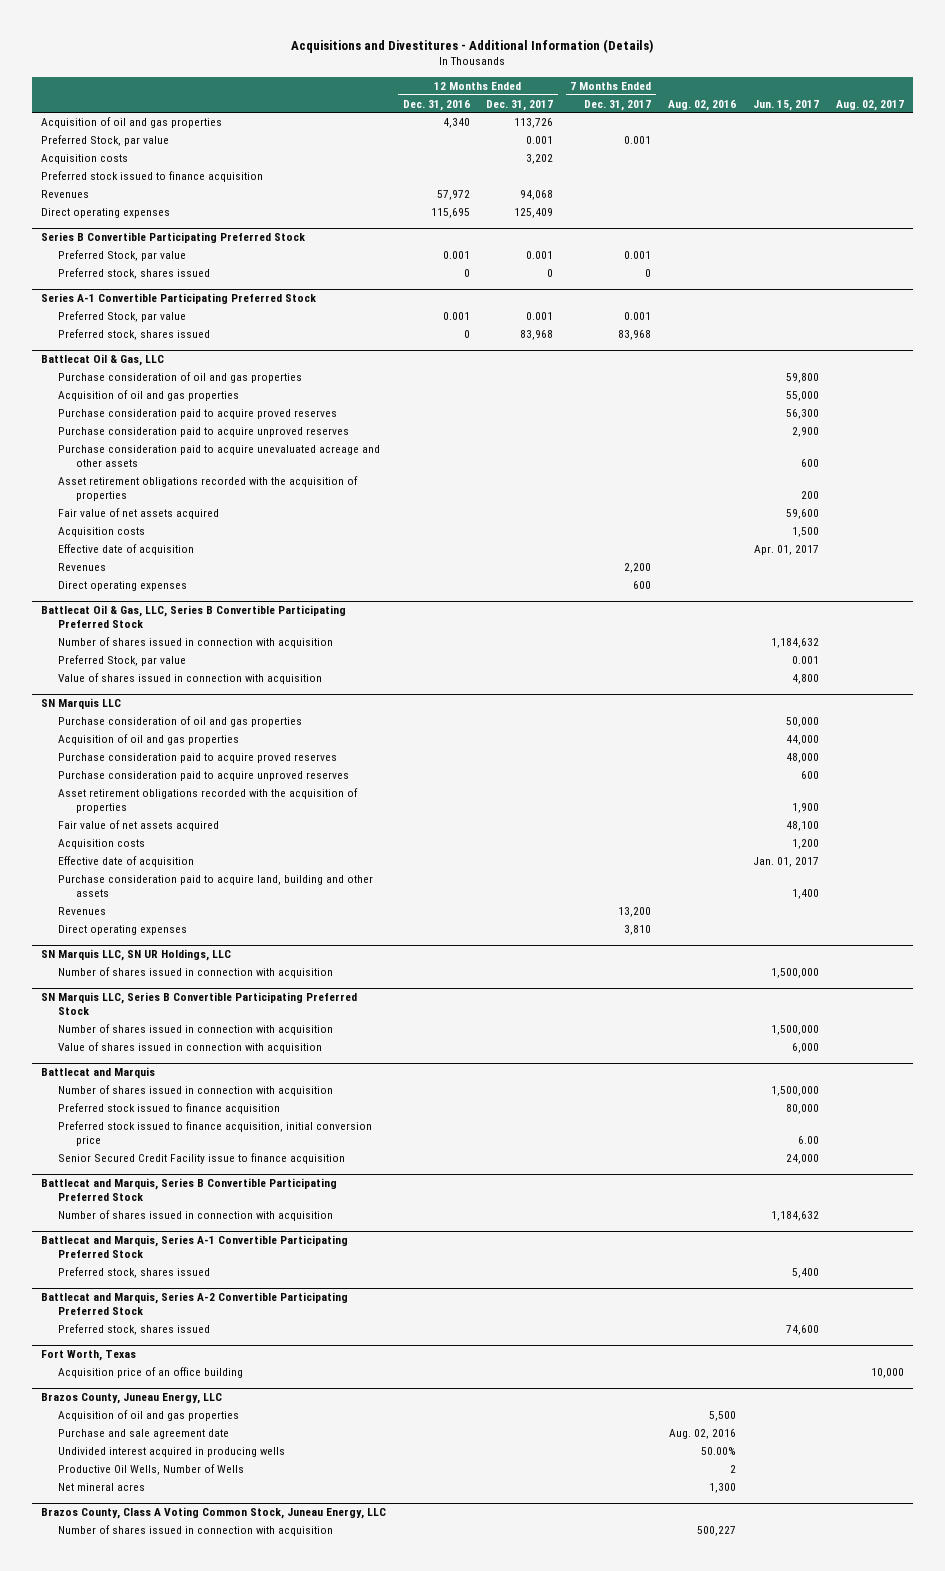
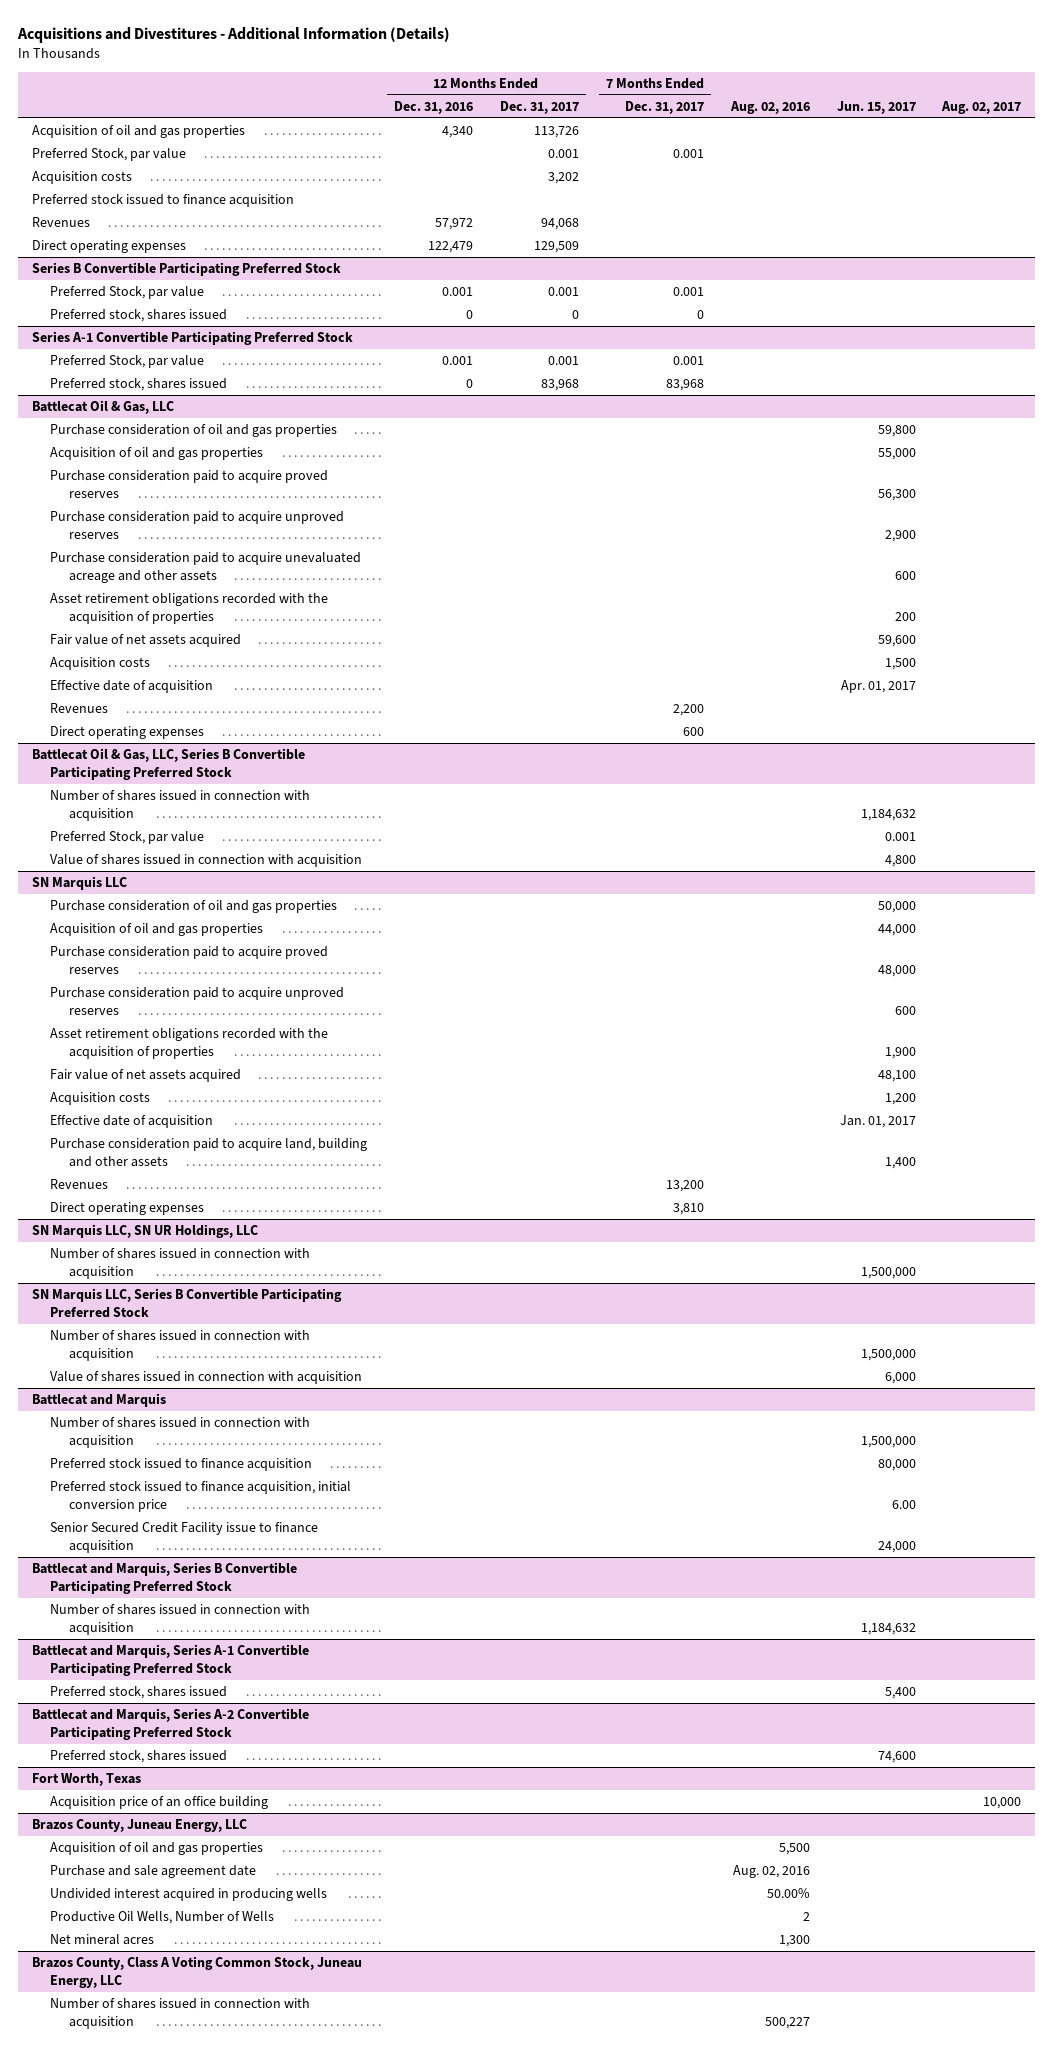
[430,207,470,218] 115,695 -> [428,241,474,254] 122,479
[514,207,554,218] 125,409 -> [533,241,579,254] 129,509

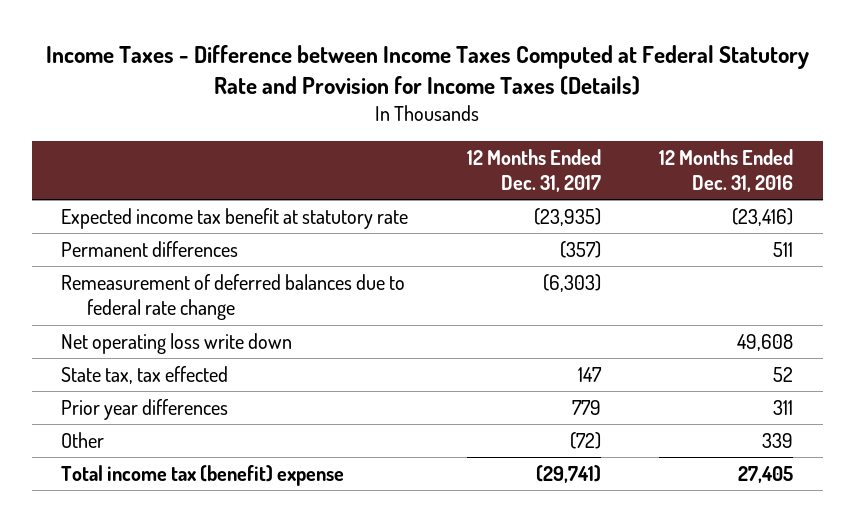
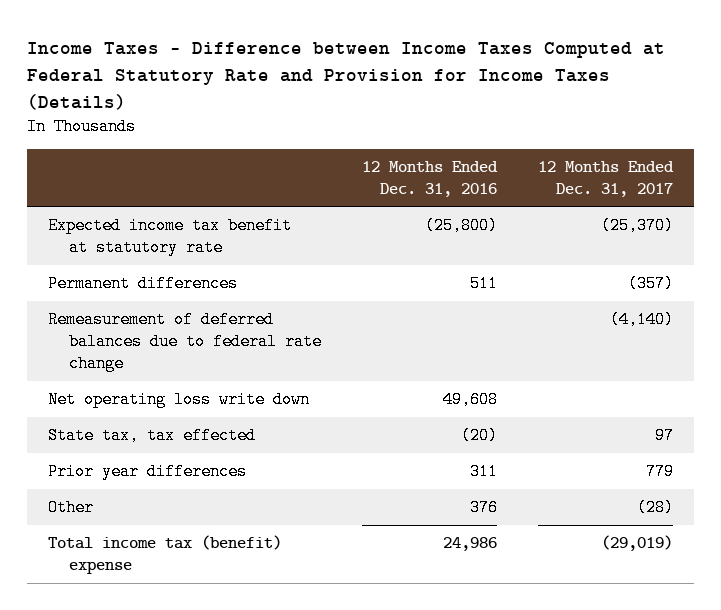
[533,207,601,226] (23,935) -> [601,217,675,235] (25,370)
[732,207,794,226] (23,416) -> [424,217,498,235] (25,800)
[542,273,601,292] (6,303) -> [610,311,675,329] (4,140)
[577,366,602,382] 147 -> [655,427,675,445] 97
[773,366,794,382] 52 -> [460,427,498,445] (20)
[569,431,601,449] (72) -> [637,499,675,517] (28)
[762,432,794,448] 339 -> [469,499,498,517] 376
[535,464,601,483] (29,741) -> [601,535,674,552] (29,019)
[738,465,794,483] 27,405 -> [442,537,497,552] 24,986

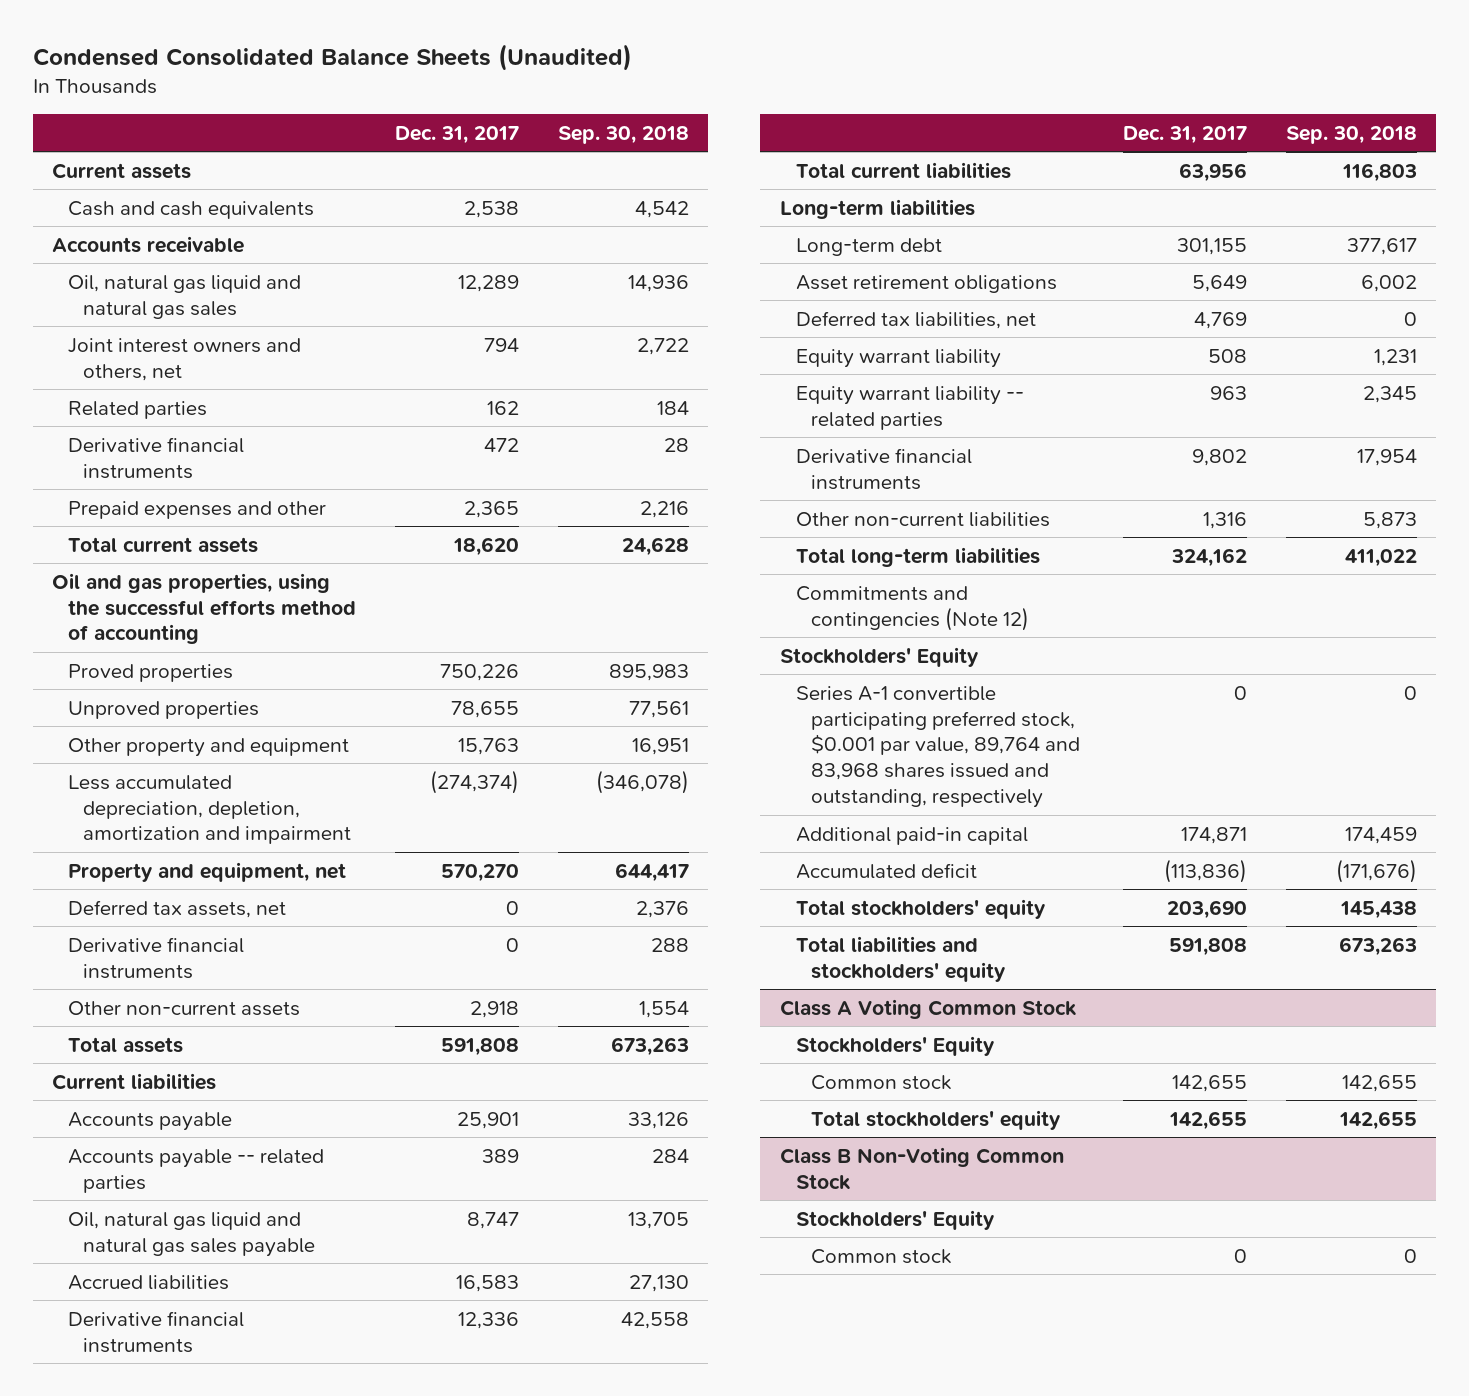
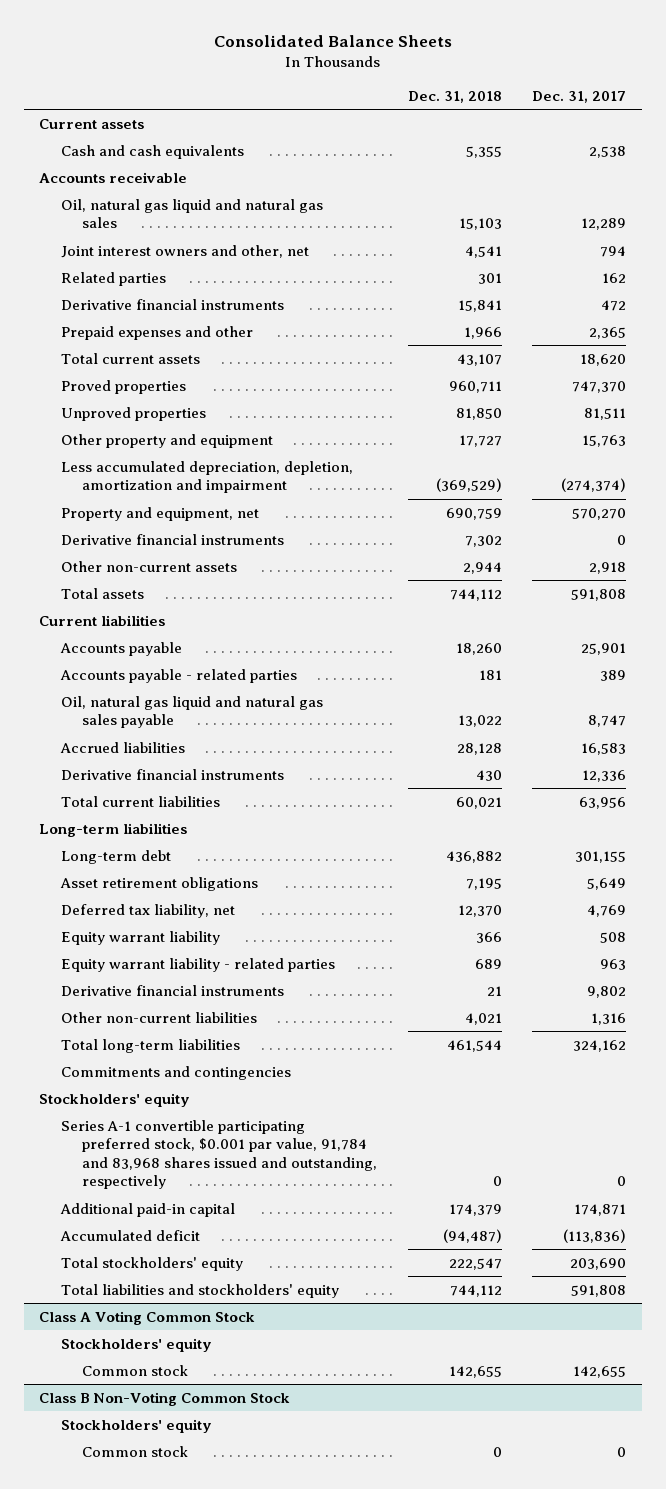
[32,44,632,72] Condensed Consolidated Balance Sheets (Unaudited) -> [213,34,452,47] Consolidated Balance Sheets
[557,125,689,144] Sep. 30, 2018 -> none
none -> [407,90,502,103] Dec. 31, 2018
[67,337,301,381] Joint interest owners and others, net -> [60,244,309,258] Joint interest owners and other, net
[51,572,356,645] Oil and gas properties, using the successful efforts method of accounting -> none
[439,663,519,681] 750,226 -> [572,380,627,393] 747,370
[450,700,519,718] 78,655 -> [584,407,627,420] 81,511
[67,899,286,918] Deferred tax assets, net -> none
[67,1148,324,1193] Accounts payable -- related parties -> [59,668,297,683] Accounts payable - related parties
[795,310,1036,329] Deferred tax liabilities, net -> [60,903,235,918] Deferred tax liability, net
[795,385,1024,430] Equity warrant liability -- related parties -> [60,957,335,972] Equity warrant liability - related parties
[795,585,1030,631] Commitments and contingencies (Note 12) -> [60,1065,291,1080] Commitments and contingencies
[779,646,979,667] Stockholders' Equity -> [39,1092,191,1107] Stockholders' equity
[795,685,1081,809] Series A-1 convertible participating preferred stock, $0.001 par value, 89,764 and 83,968 shares issued and outstanding, respectively -> [60,1119,378,1190] Series A-1 convertible participating preferred stock, $0.001 par value, 91,784 and 83,968 shares issued and outstanding, respectively
[795,1035,995,1056] Stockholders' Equity -> [60,1337,212,1352] Stockholders' equity
[811,1109,1062,1130] Total stockholders' equity -> none
[795,1209,995,1230] Stockholders' Equity -> [60,1418,212,1433] Stockholders' equity

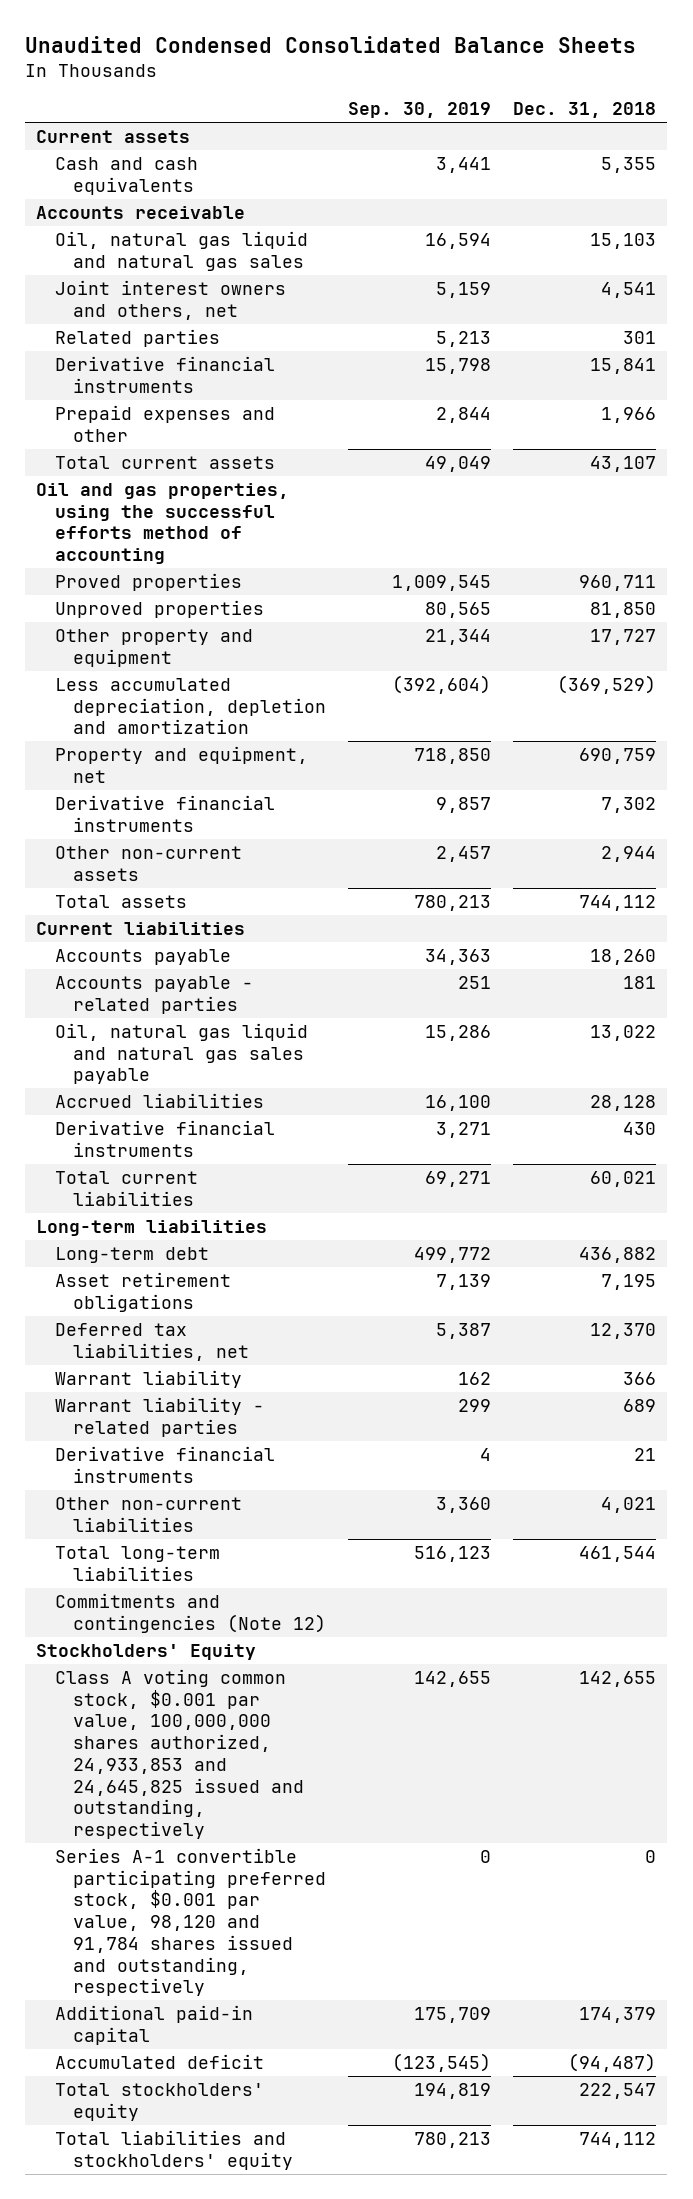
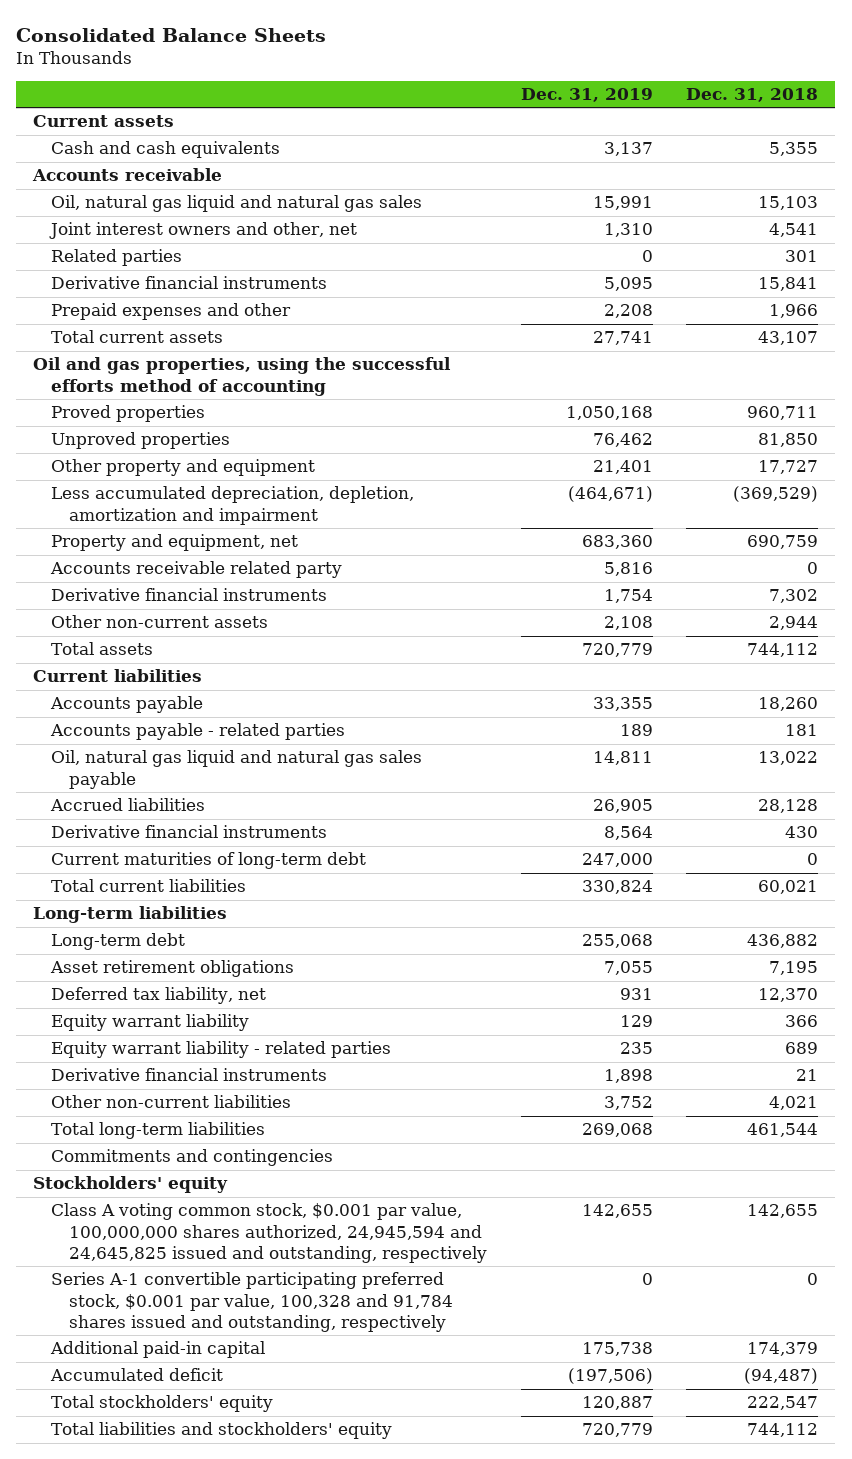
[25,36,637,54] Unaudited Condensed Consolidated Balance Sheets -> [16,27,327,42] Consolidated Balance Sheets
[348,102,492,119] Sep. 30, 2019 -> none
none -> [520,88,653,103] Dec. 31, 2019
[54,279,286,320] Joint interest owners and others, net -> [49,222,358,240] Joint interest owners and other, net
[54,677,327,735] Less accumulated depreciation, depletion and amortization -> [51,486,415,525] Less accumulated depreciation, depletion, amortization and impairment
none -> [50,561,343,579] Accounts receivable related party
none -> [51,852,367,870] Current maturities of long-term debt
[54,1322,250,1361] Deferred tax liabilities, net -> [51,987,267,1005] Deferred tax liability, net
[54,1369,242,1388] Warrant liability -> [51,1014,250,1032] Equity warrant liability
[54,1396,264,1437] Warrant liability - related parties -> [51,1041,392,1059] Equity warrant liability - related parties
[54,1592,327,1633] Commitments and contingencies (Note 12) -> [51,1149,334,1167] Commitments and contingencies
[36,1643,257,1660] Stockholders' Equity -> [33,1176,229,1194] Stockholders' equity
[54,1668,305,1839] Class A voting common stock, $0.001 par value, 100,000,000 shares authorized, 24,933,853 and 24,645,825 issued and outstanding, respectively -> [51,1203,488,1263] Class A voting common stock, $0.001 par value, 100,000,000 shares authorized, 24,945,594 and 24,645,825 issued and outstanding, respectively
[54,1847,327,1997] Series A-1 convertible participating preferred stock, $0.001 par value, 98,120 and 91,784 shares issued and outstanding, respectively -> [51,1272,454,1332] Series A-1 convertible participating preferred stock, $0.001 par value, 100,328 and 91,784 shares issued and outstanding, respectively

